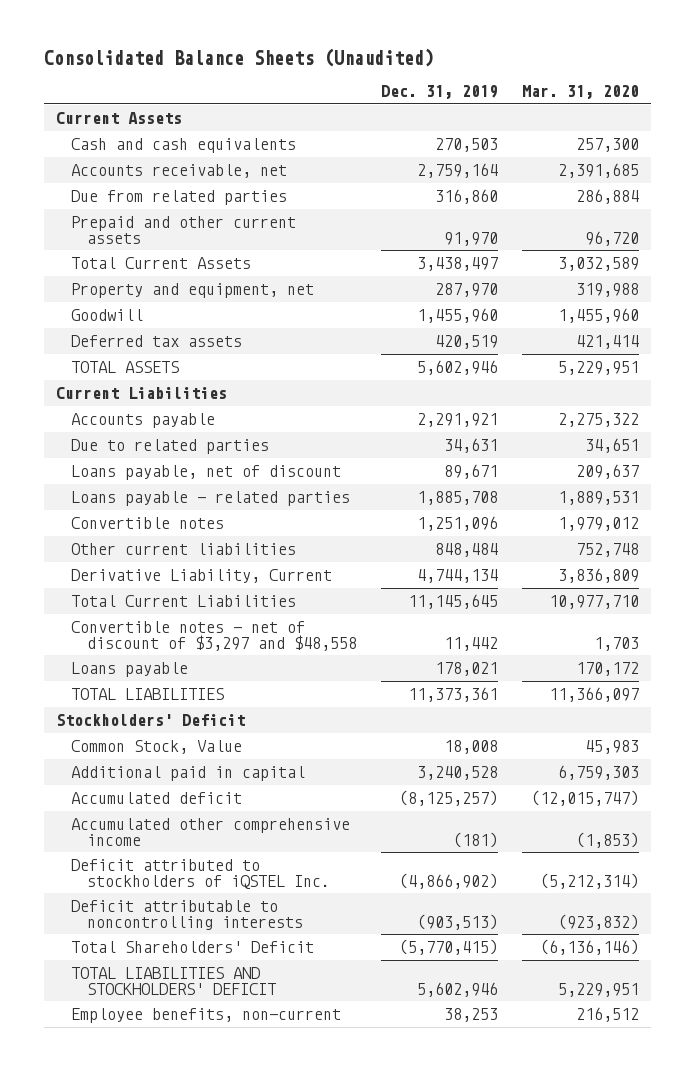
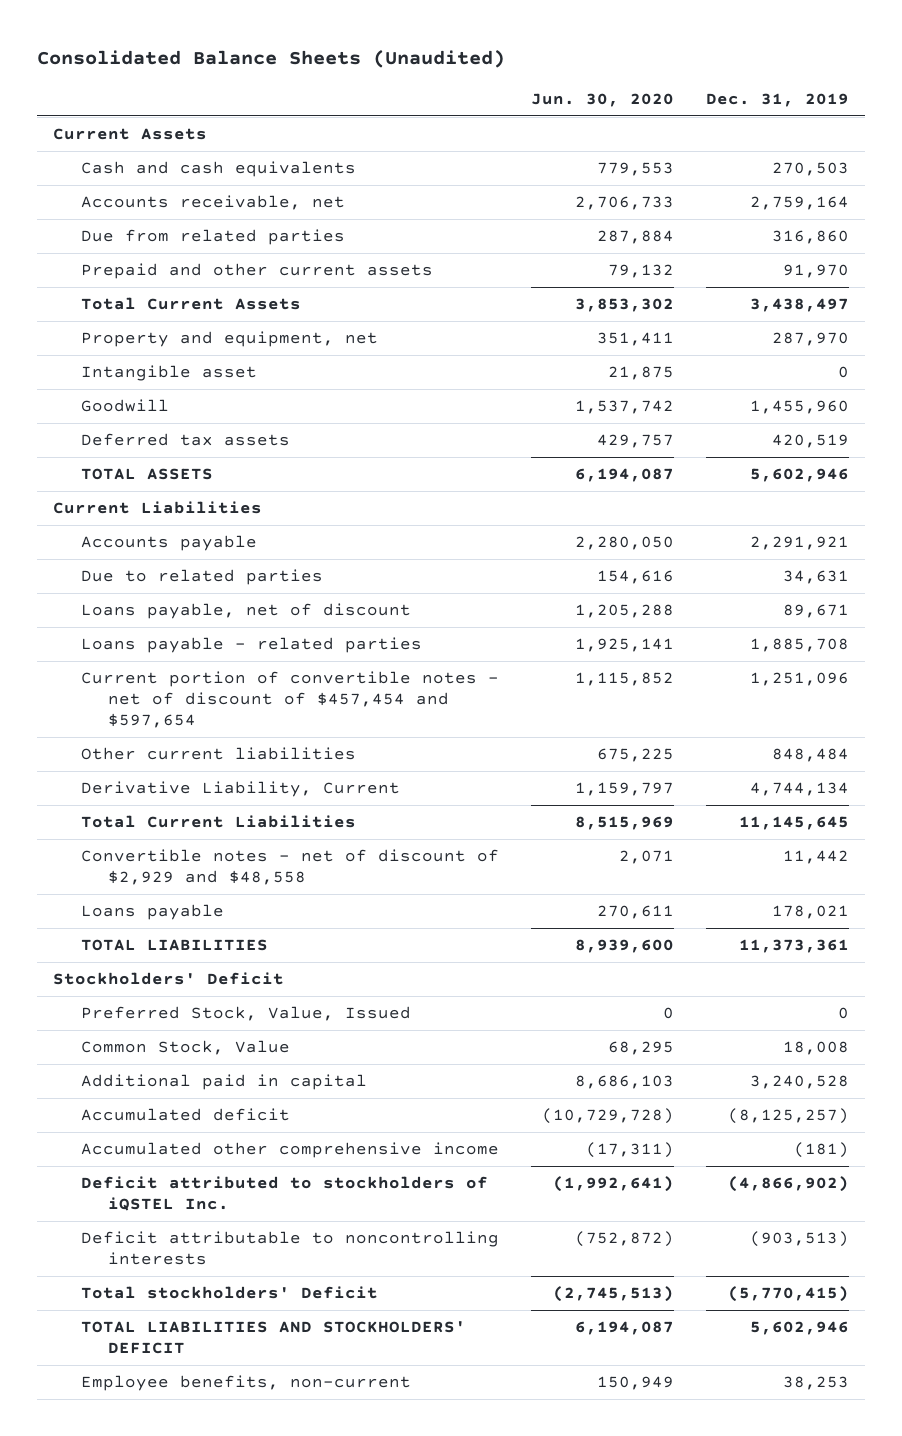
[521,85,639,100] Mar. 31, 2020 -> none
none -> [531,93,675,108] Jun. 30, 2020
none -> [80,364,257,381] Intangible asset
[71,516,225,529] Convertible notes -> [80,670,499,729] Current portion of convertible notes - net of discount of $457,454 and $597,654
[71,620,357,651] Convertible notes - net of discount of $3,297 and $48,558 -> [80,848,499,886] Convertible notes - net of discount of $2,929 and $48,558
none -> [80,1005,411,1021] Preferred Stock, Value, Issued
[71,940,315,953] Total Shareholders' Deficit -> [80,1285,378,1299] Total stockholders' Deficit

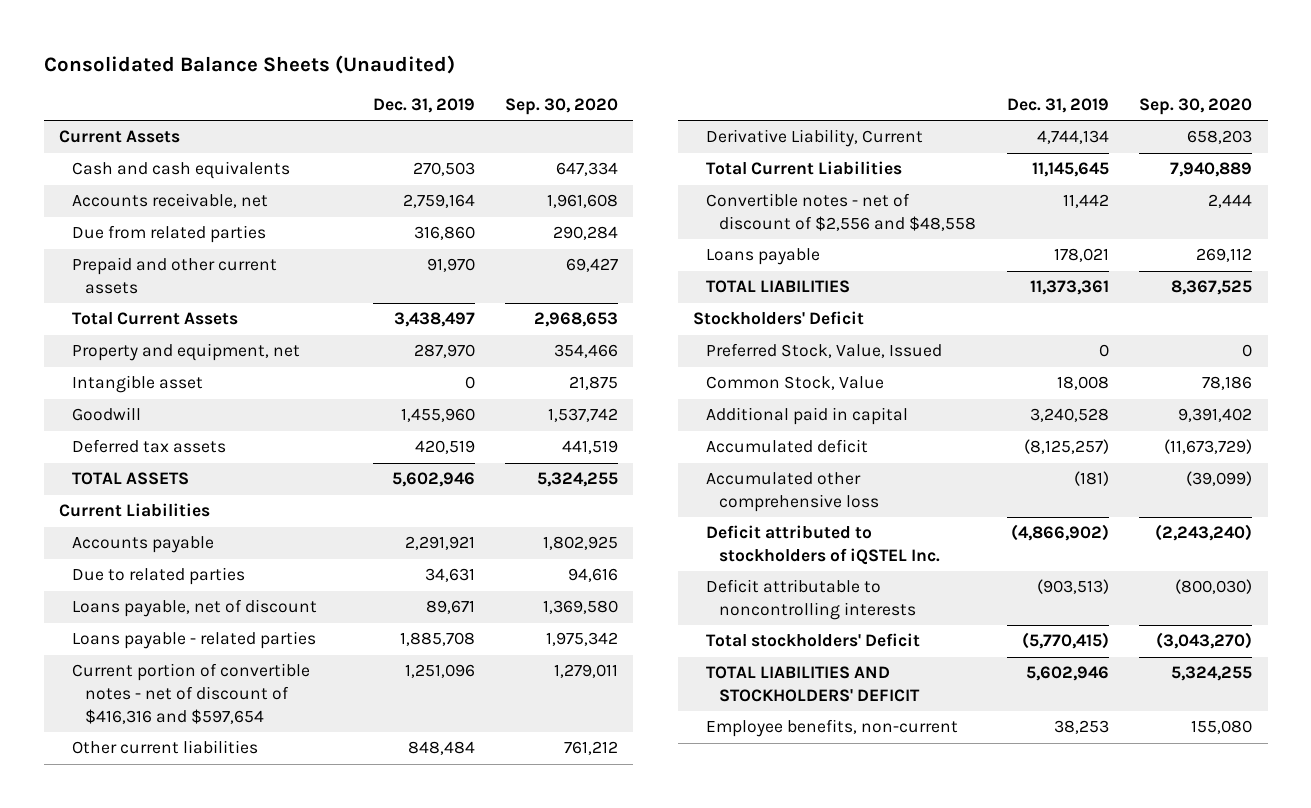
[531,93,675,108] Jun. 30, 2020 -> none
none -> [505,98,619,116] Sep. 30, 2020
[80,670,499,729] Current portion of convertible notes - net of discount of $457,454 and $597,654 -> [72,663,311,725] Current portion of convertible notes - net of discount of $416,316 and $597,654
[80,848,499,886] Convertible notes - net of discount of $2,929 and $48,558 -> [706,193,977,232] Convertible notes - net of discount of $2,556 and $48,558
[80,1141,499,1158] Accumulated other comprehensive income -> [706,472,880,513] Accumulated other comprehensive loss

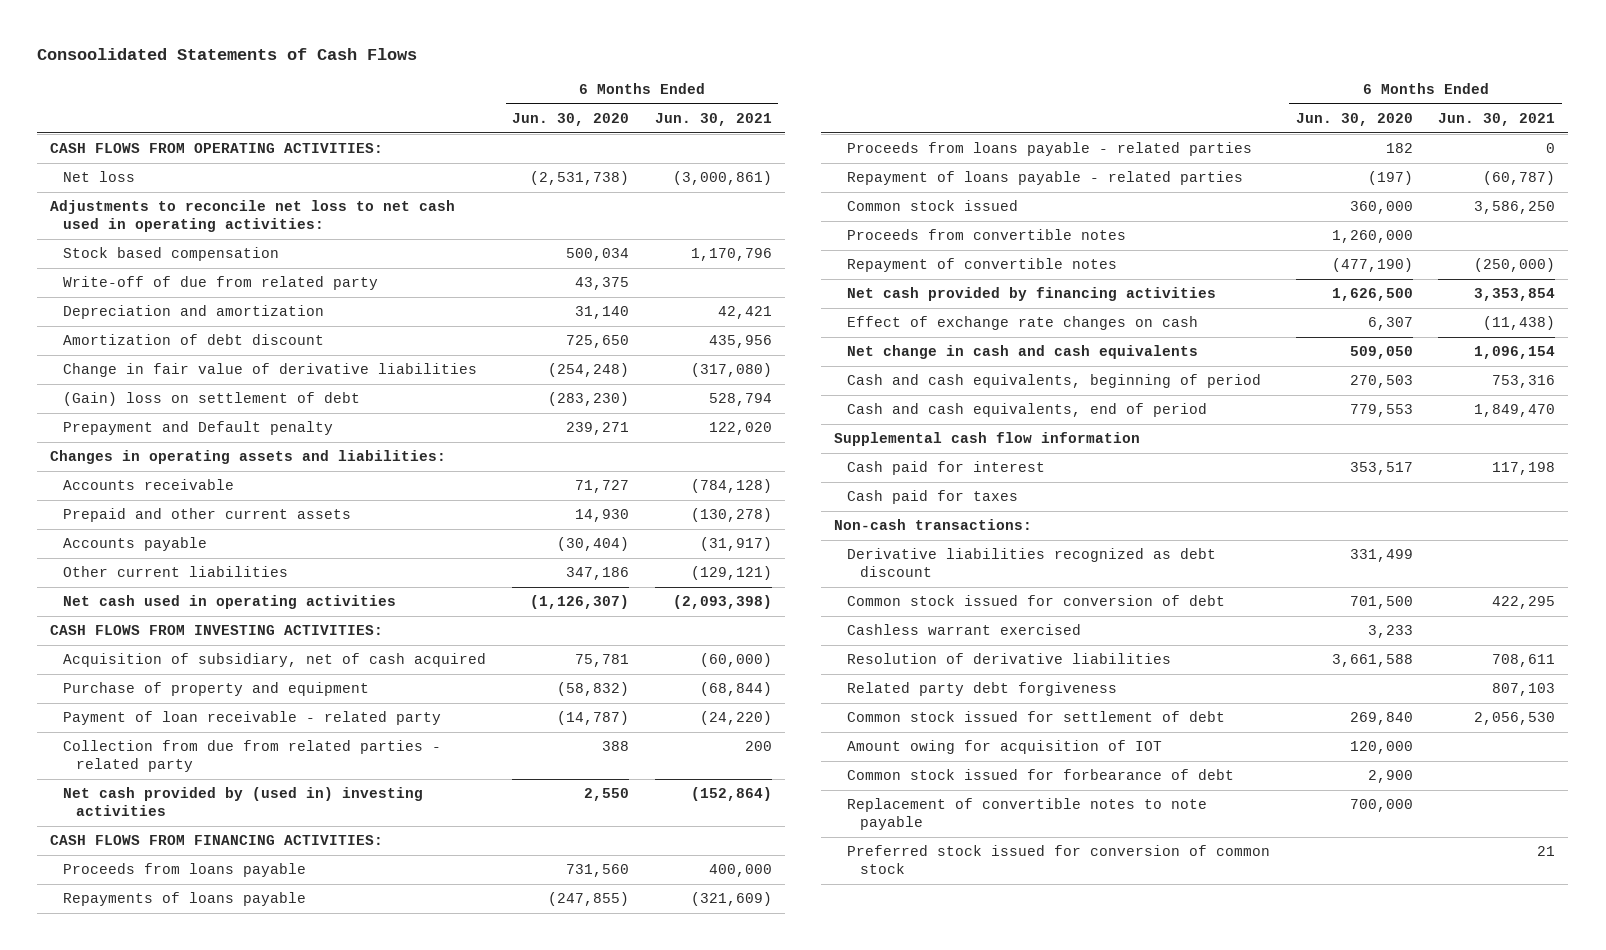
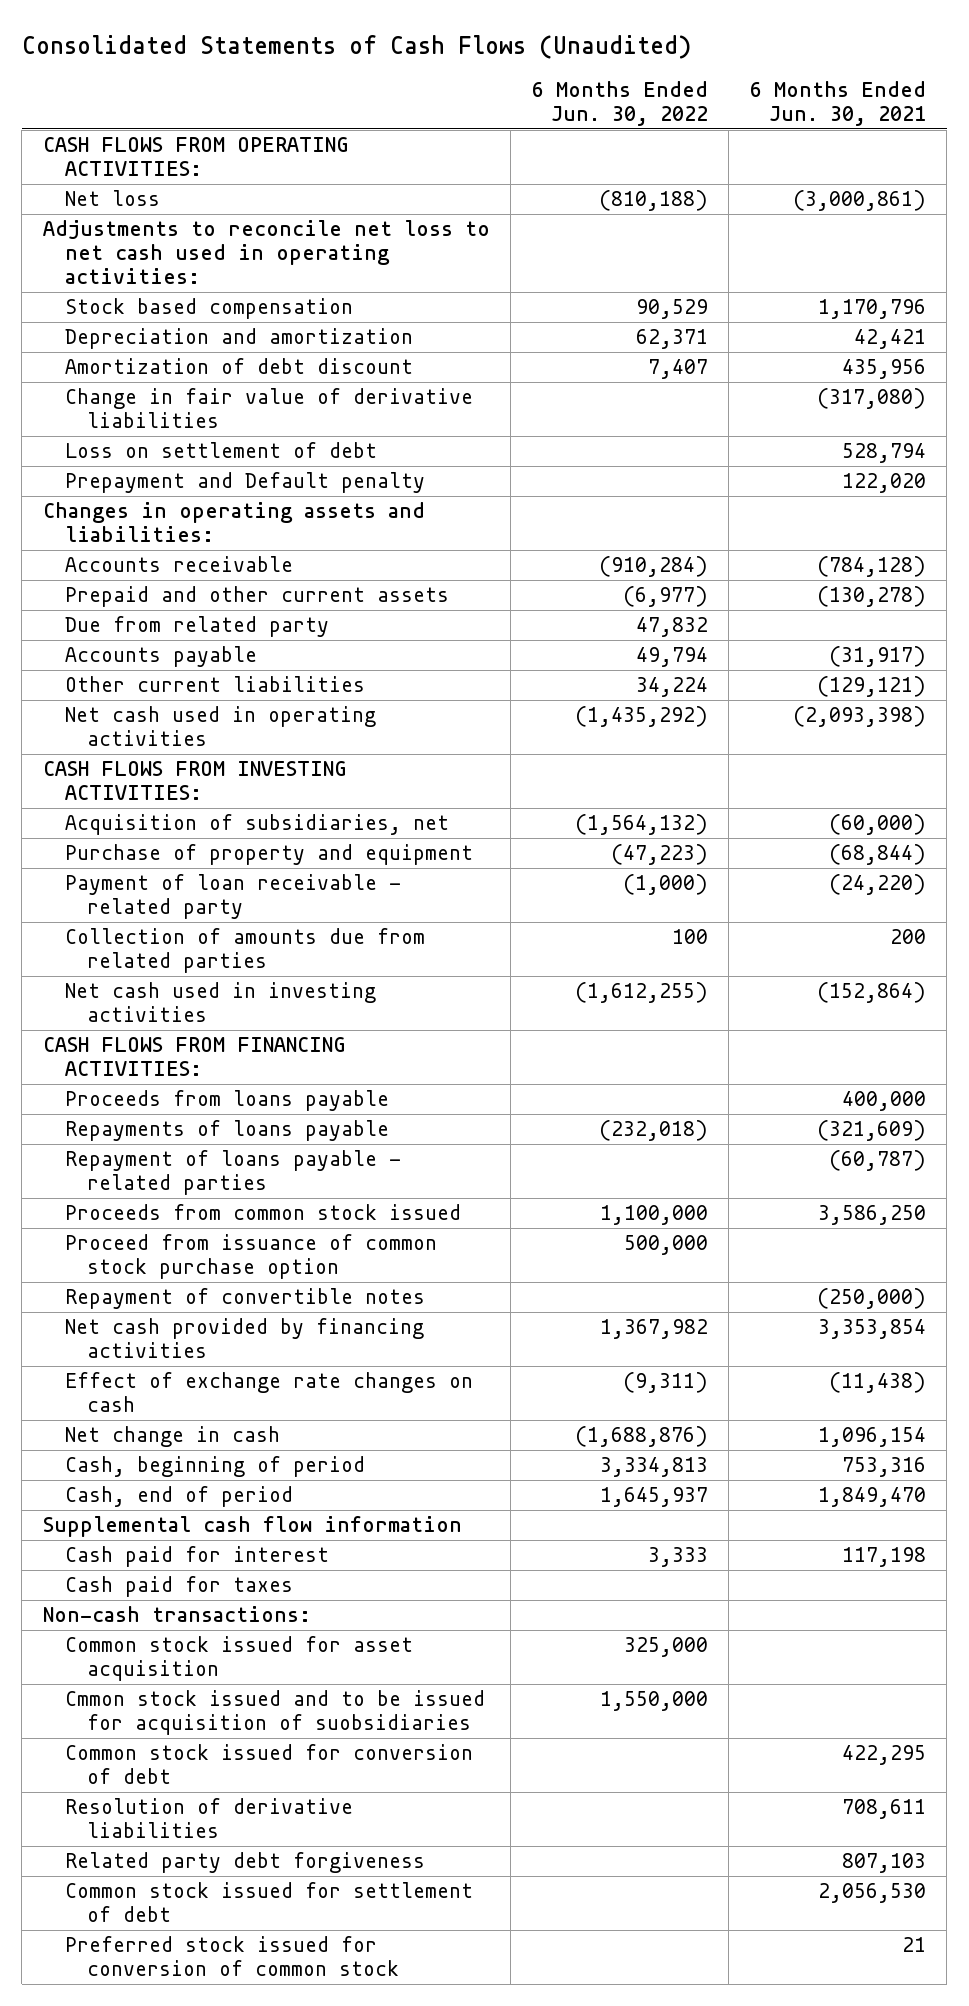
[37,48,418,61] Consoolidated Statements of Cash Flows -> [21,35,691,60] Consolidated Statements of Cash Flows (Unaudited)
[512,113,630,127] Jun. 30, 2020 -> none
none -> [531,81,708,127] 6 Months Ended Jun. 30, 2022
[63,276,379,291] Write-off of due from related party -> none
[63,392,361,407] (Gain) loss on settlement of debt -> [64,442,377,459] Loss on settlement of debt
none -> [64,616,329,638] Due from related party
[63,653,487,668] Acquisition of subsidiary, net of cash acquired -> none
none -> [64,814,449,836] Acquisition of subsidiaries, net
[63,740,442,773] Collection from due from related parties - related party -> [64,928,425,974] Collection of amounts due from related parties
[63,787,424,817] Net cash provided by (used in) investing activities -> [64,982,376,1023] Net cash used in investing activities
[846,142,1252,157] Proceeds from loans payable - related parties -> none
[846,229,1126,241] Proceeds from convertible notes -> none
[846,200,1018,212] Common stock issued -> [64,1204,461,1221] Proceeds from common stock issued
none -> [64,1234,437,1280] Proceed from issuance of common stock purchase option
[846,345,1198,360] Net change in cash and cash equivalents -> [64,1426,280,1448] Net change in cash
[846,374,1261,389] Cash and cash equivalents, beginning of period -> [64,1456,365,1478] Cash, beginning of period
[846,403,1207,418] Cash and cash equivalents, end of period -> [64,1486,293,1508] Cash, end of period
[846,548,1216,578] Derivative liabilities recognized as debt discount -> none
none -> [64,1636,413,1682] Common stock issued for asset acquisition
none -> [64,1690,485,1736] Cmmon stock issued and to be issued for acquisition of suobsidiaries
[846,624,1081,636] Cashless warrant exercised -> none
[846,740,1162,755] Amount owing for acquisition of IOT -> none
[846,769,1234,781] Common stock issued for forbearance of debt -> none
[846,798,1207,831] Replacement of convertible notes to note payable -> none

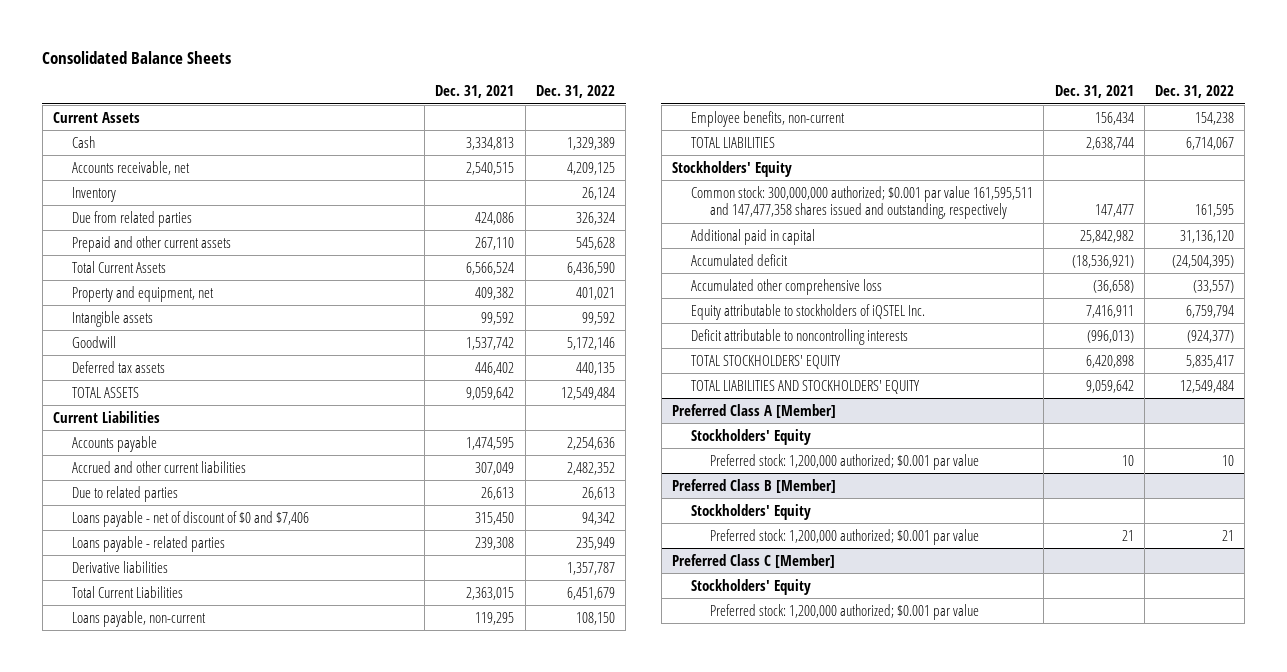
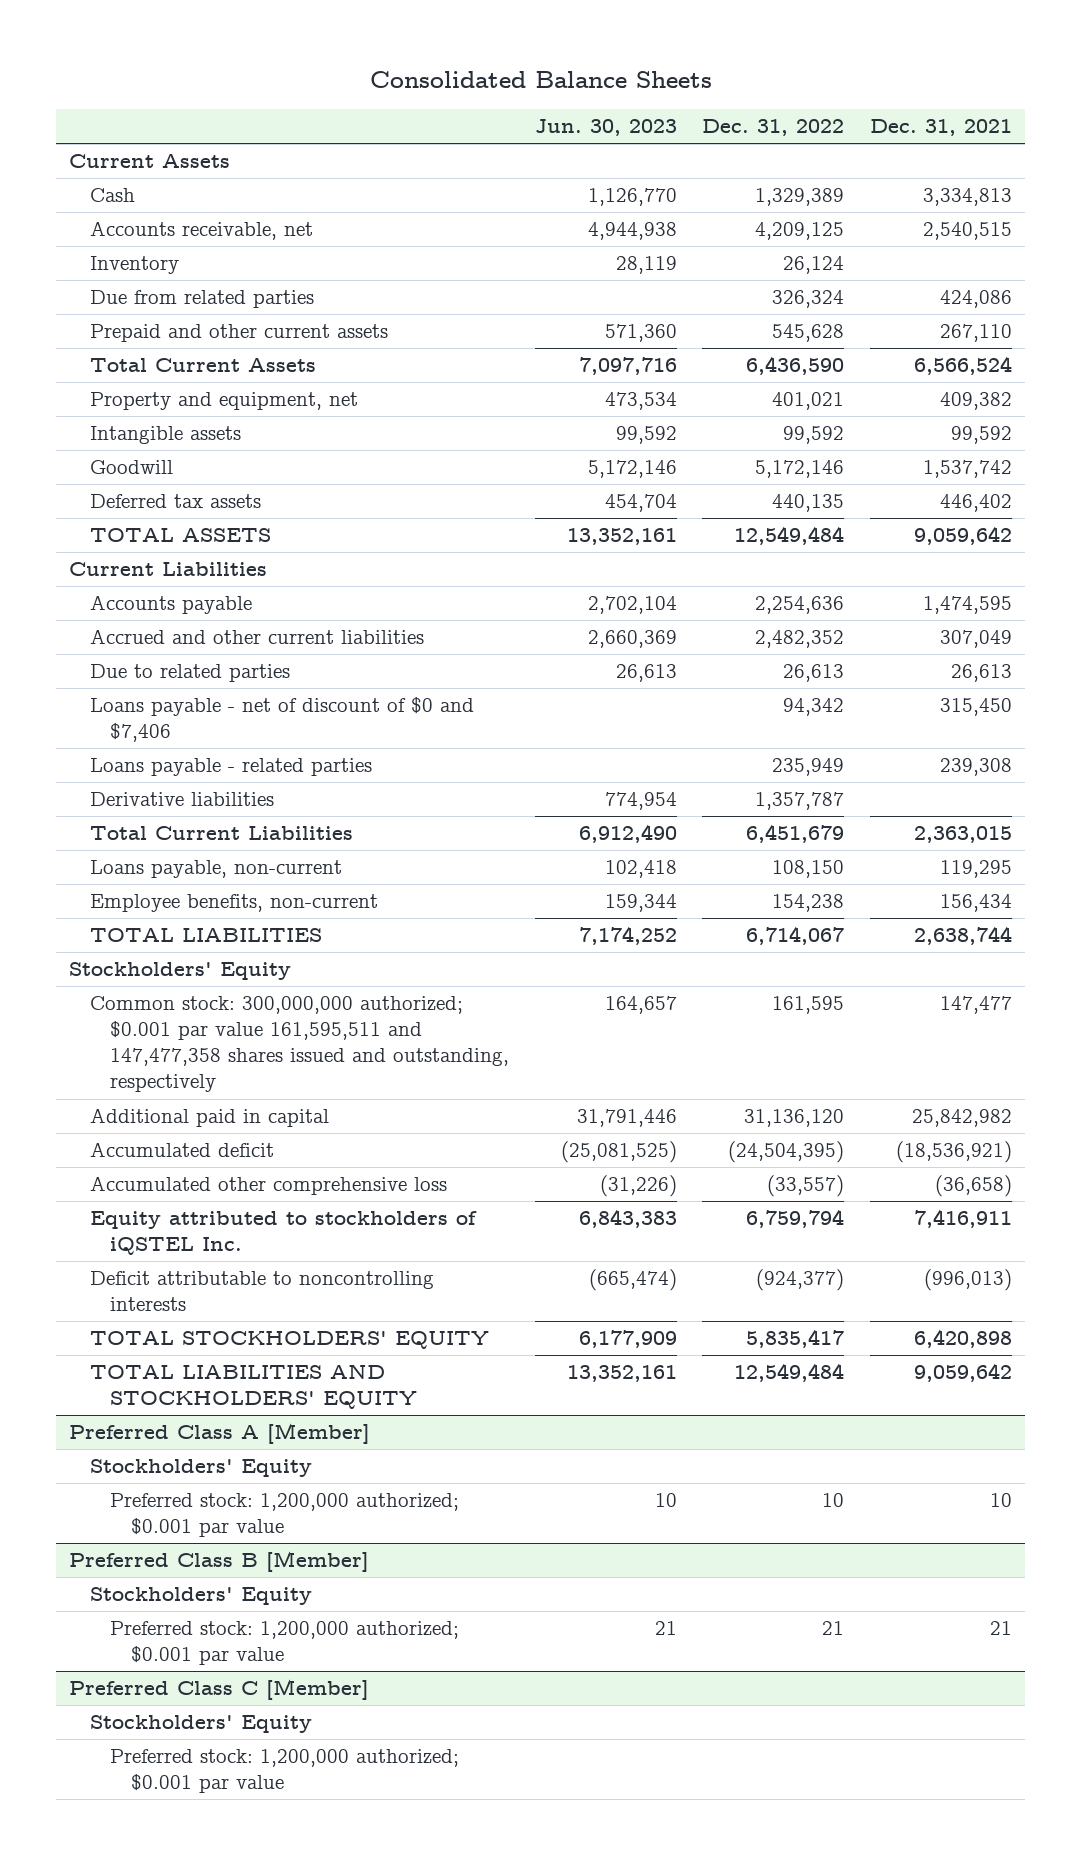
none -> [534,119,677,137] Jun. 30, 2023
[691,303,926,320] Equity attributable to stockholders of iQSTEL Inc. -> [89,1211,477,1256] Equity attributed to stockholders of iQSTEL Inc.

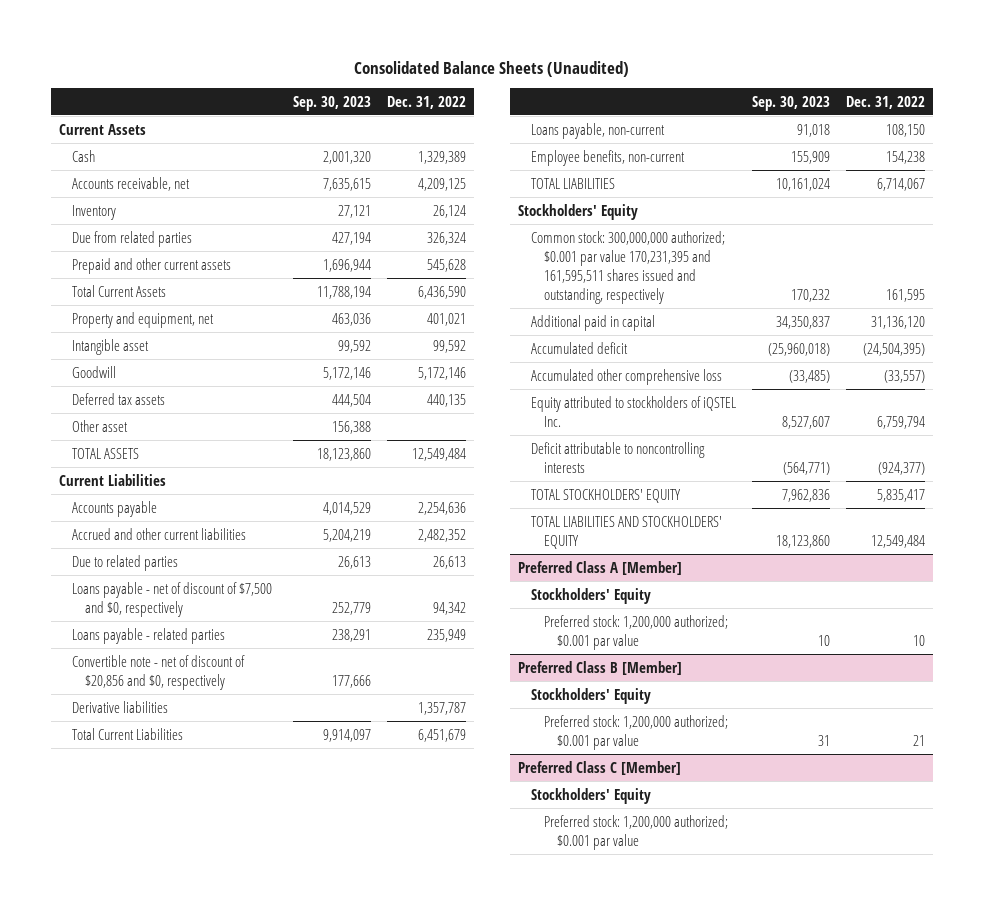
[369,71,712,89] Consolidated Balance Sheets -> [354,60,630,77] Consolidated Balance Sheets (Unaudited)
[534,119,677,137] Jun. 30, 2023 -> none
[869,119,1012,137] Dec. 31, 2021 -> none
none -> [292,95,371,111] Sep. 30, 2023
[89,426,241,445] Intangible assets -> [71,338,149,355] Intangible asset
none -> [71,419,128,432] Other asset
[89,697,474,743] Loans payable - net of discount of $0 and $7,406 -> [71,581,272,617] Loans payable - net of discount of $7,500 and $0, respectively
none -> [71,654,245,690] Convertible note - net of discount of $20,856 and $0, respectively
[89,996,510,1093] Common stock: 300,000,000 authorized; $0.001 par value 161,595,511 and 147,477,358 shares issued and outstanding, respectively -> [531,230,726,304] Common stock: 300,000,000 authorized; $0.001 par value 170,231,395 and 161,595,511 shares issued and outstanding, respectively

